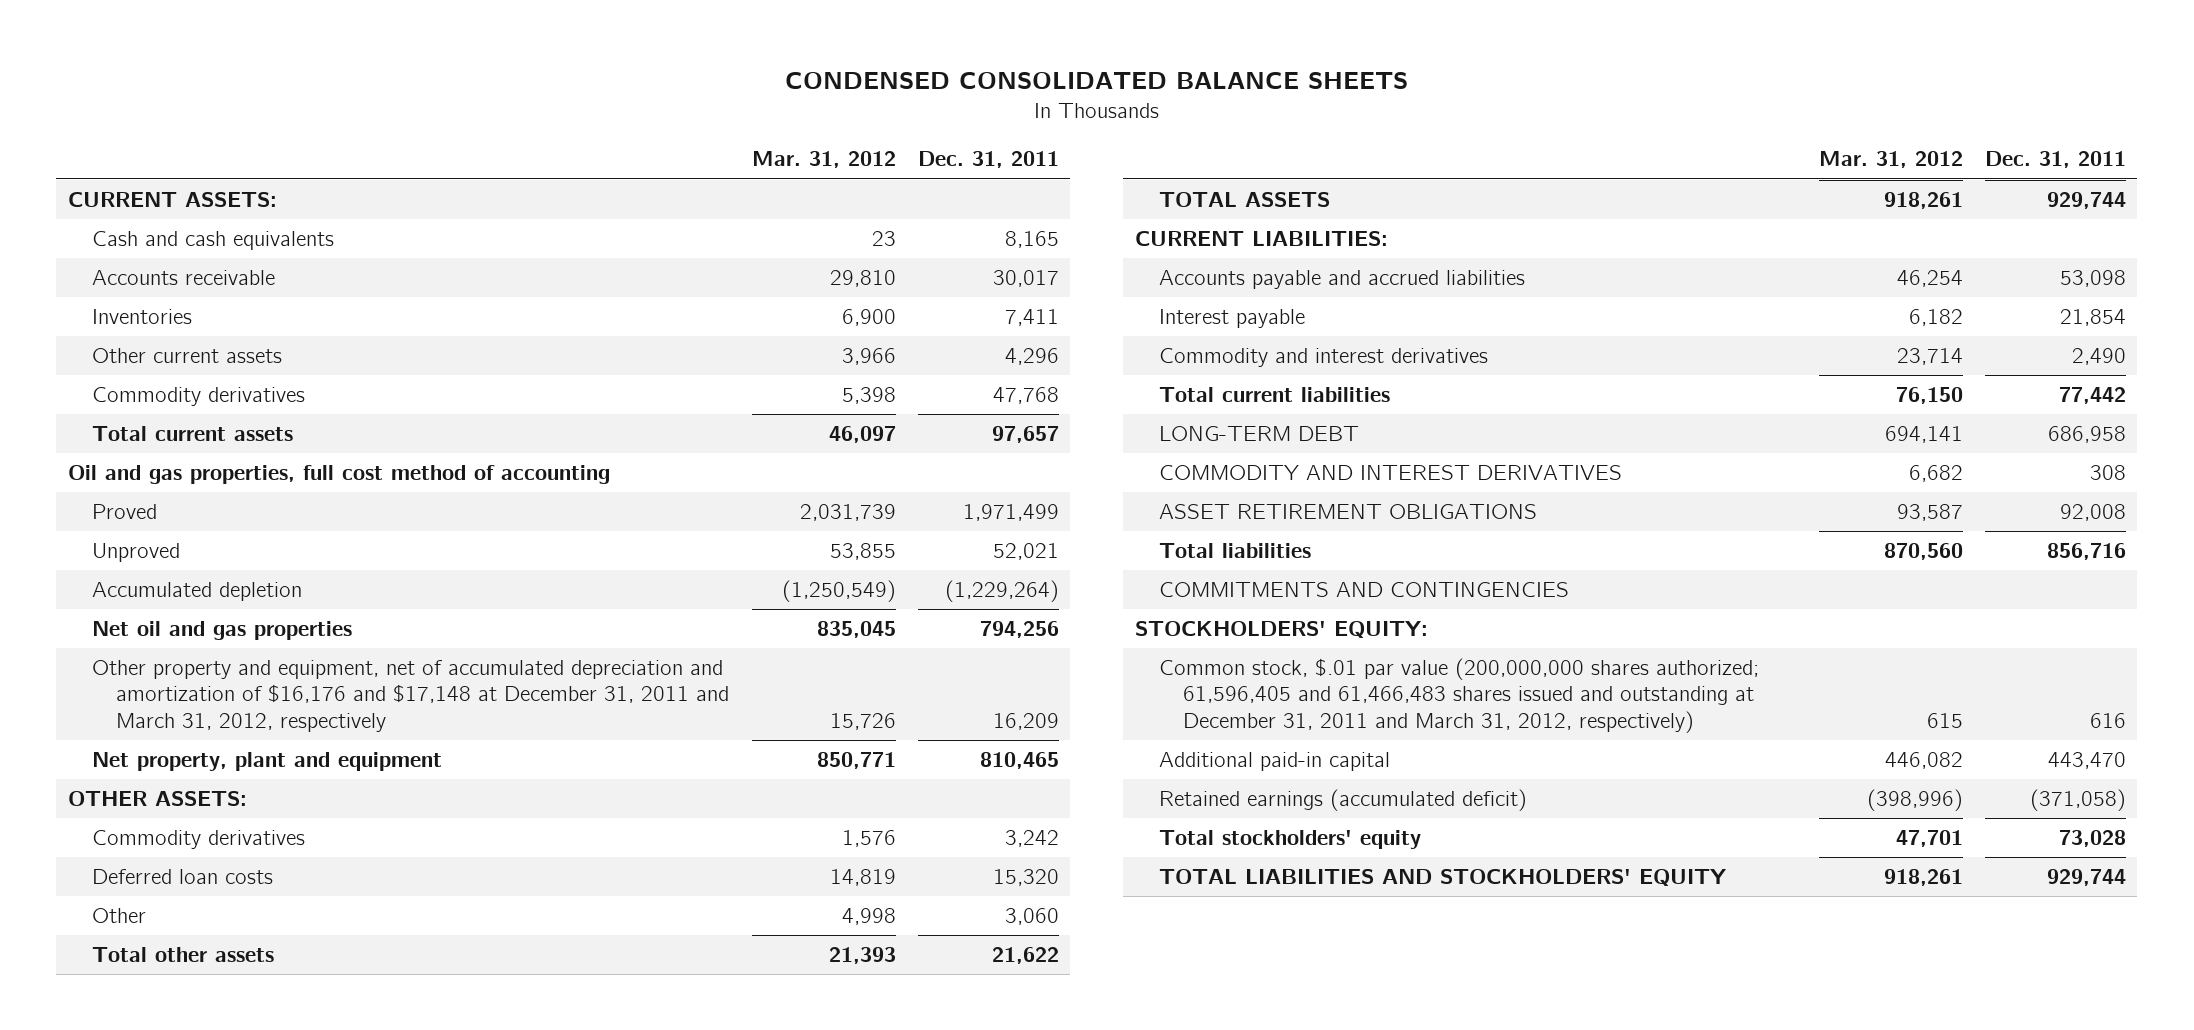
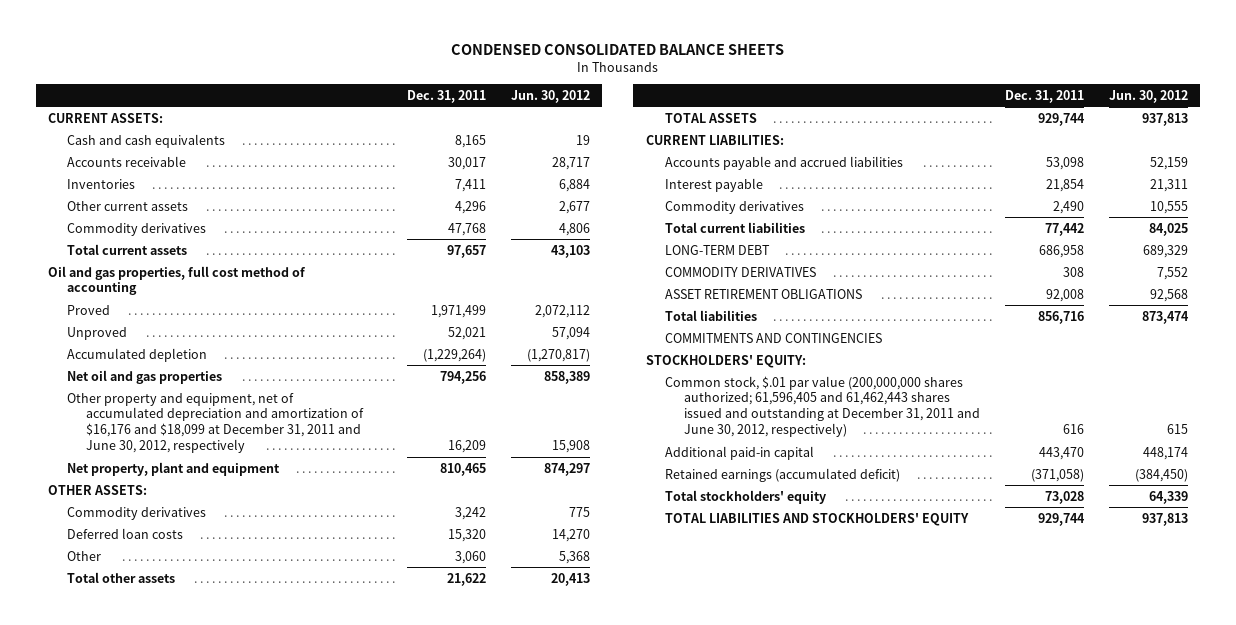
[751,151,896,169] Mar. 31, 2012 -> none
none -> [510,89,590,103] Jun. 30, 2012
[91,659,730,732] Other property and equipment, net of accumulated depreciation and amortization of $16,176 and $17,148 at December 31, 2011 and March 31, 2012, respectively -> [67,392,365,454] Other property and equipment, net of accumulated depreciation and amortization of $16,176 and $18,099 at December 31, 2011 and June 30, 2012, respectively
[1158,347,1488,367] Commodity and interest derivatives -> [664,200,804,214] Commodity derivatives
[1158,464,1622,480] COMMODITY AND INTEREST DERIVATIVES -> [664,266,816,277] COMMODITY DERIVATIVES
[1158,657,1759,733] Common stock, $.01 par value (200,000,000 shares authorized; 61,596,405 and 61,466,483 shares issued and outstanding at December 31, 2011 and March 31, 2012, respectively) -> [664,375,980,438] Common stock, $.01 par value (200,000,000 shares authorized; 61,596,405 and 61,462,443 shares issued and outstanding at December 31, 2011 and June 30, 2012, respectively)

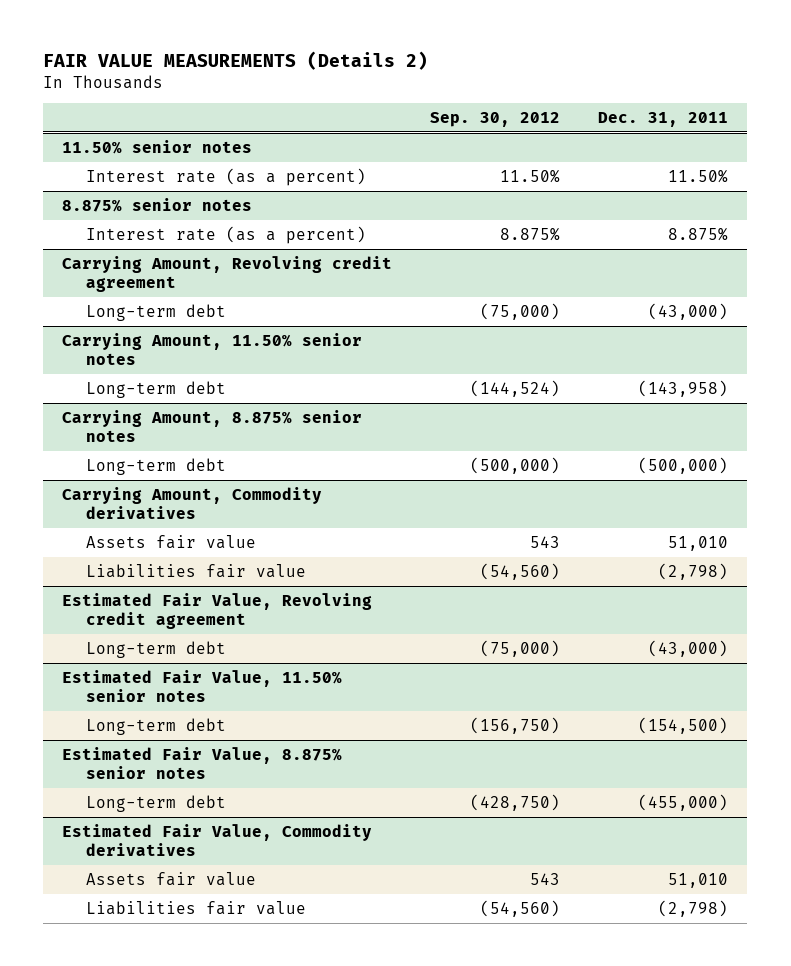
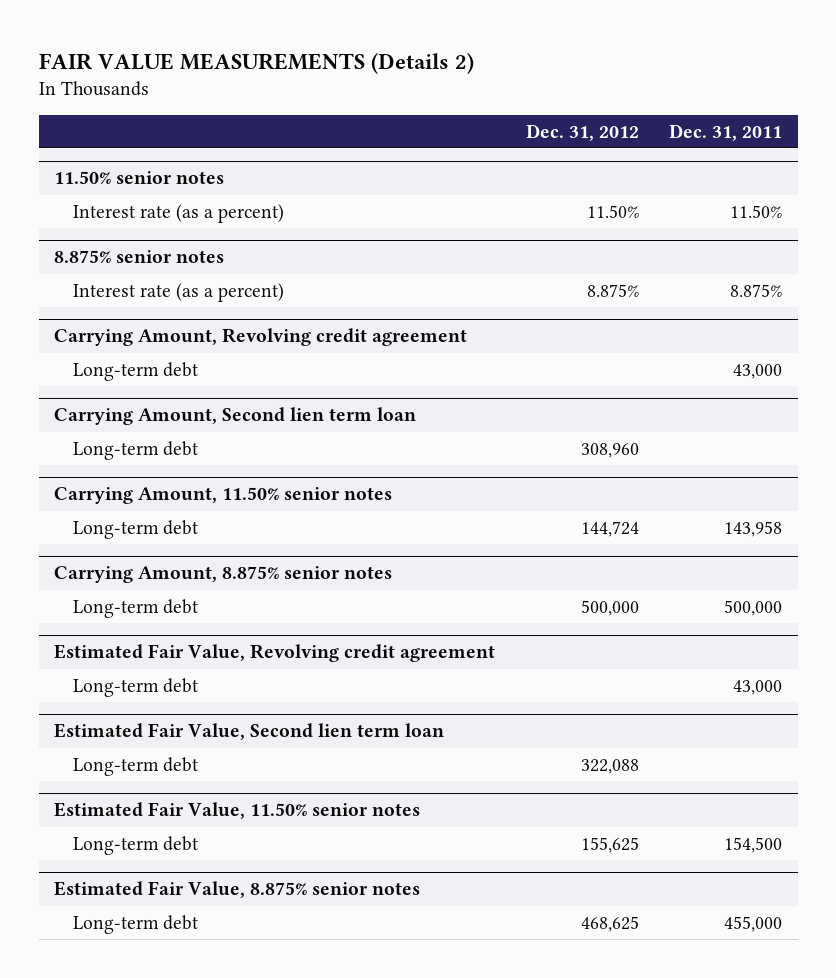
[430,111,561,127] Sep. 30, 2012 -> none
none -> [525,123,639,141] Dec. 31, 2012
[648,302,729,320] (43,000) -> [733,363,783,379] 43,000
none -> [54,407,417,426] Carrying Amount, Second lien term loan
none -> [72,440,198,460] Long-term debt
[638,379,729,397] (143,958) -> [724,520,783,537] 143,958
[62,486,323,520] Carrying Amount, Commodity derivatives -> none
[86,534,257,549] Assets fair value -> none
[86,563,307,578] Liabilities fair value -> none
[638,456,729,474] (500,000) -> [724,599,783,616] 500,000
[648,639,729,657] (43,000) -> [733,679,783,695] 43,000
none -> [54,723,445,741] Estimated Fair Value, Second lien term loan
none -> [72,756,198,776] Long-term debt
[638,716,729,734] (154,500) -> [724,836,783,853] 154,500
[62,823,373,857] Estimated Fair Value, Commodity derivatives -> none
[86,871,257,886] Assets fair value -> none
[86,900,307,915] Liabilities fair value -> none
[638,793,729,811] (455,000) -> [724,915,783,932] 455,000

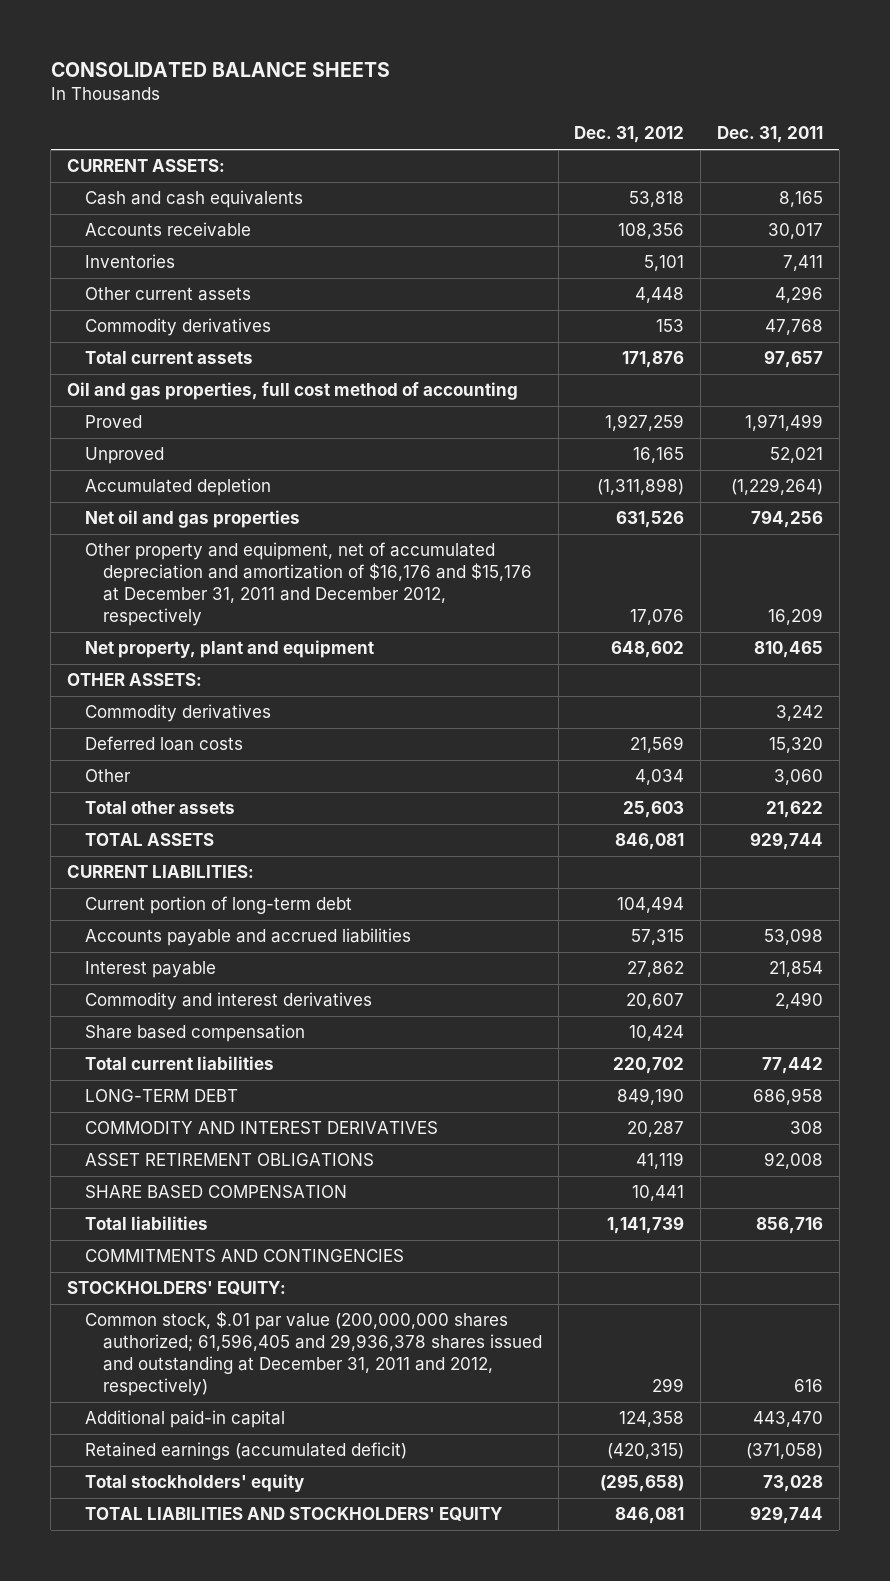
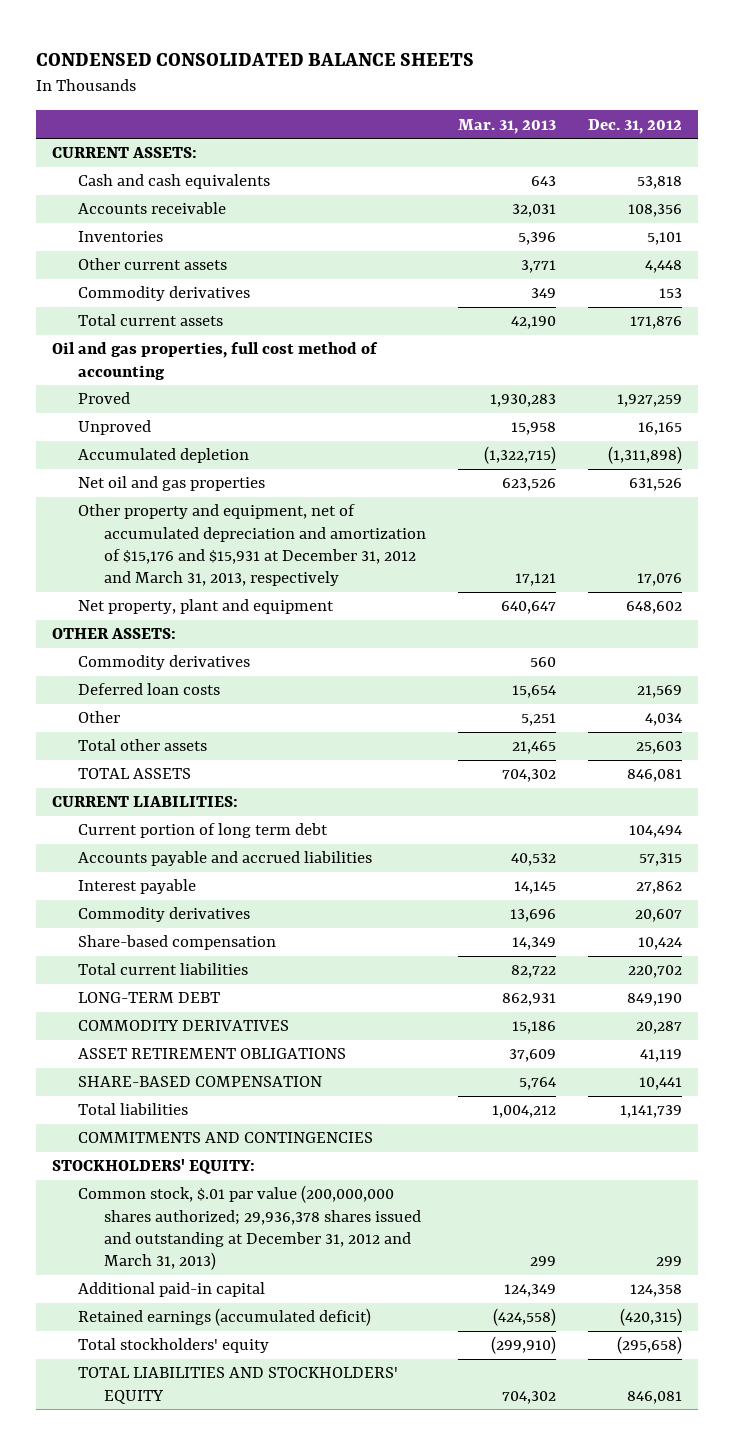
[50,62,390,78] CONSOLIDATED BALANCE SHEETS -> [36,52,475,66] CONDENSED CONSOLIDATED BALANCE SHEETS
[716,126,823,144] Dec. 31, 2011 -> none
none -> [458,118,557,134] Mar. 31, 2013
[85,542,532,626] Other property and equipment, net of accumulated depreciation and amortization of $16,176 and $15,176 at December 31, 2011 and December 2012, respectively -> [78,504,427,587] Other property and equipment, net of accumulated depreciation and amortization of $15,176 and $15,931 at December 31, 2012 and March 31, 2013, respectively
[85,896,353,915] Current portion of long-term debt -> [78,823,329,839] Current portion of long term debt
[85,992,373,1011] Commodity and interest derivatives -> [78,907,251,923] Commodity derivatives
[85,1024,306,1043] Share based compensation -> [78,935,277,951] Share-based compensation
[85,1121,439,1135] COMMODITY AND INTEREST DERIVATIVES -> [78,1020,290,1032] COMMODITY DERIVATIVES
[85,1185,348,1199] SHARE BASED COMPENSATION -> [78,1076,323,1088] SHARE-BASED COMPENSATION
[85,1311,542,1396] Common stock, $.01 par value (200,000,000 shares authorized; 61,596,405 and 29,936,378 shares issued and outstanding at December 31, 2011 and 2012, respectively) -> [78,1185,422,1271] Common stock, $.01 par value (200,000,000 shares authorized; 29,936,378 shares issued and outstanding at December 31, 2012 and March 31, 2013)

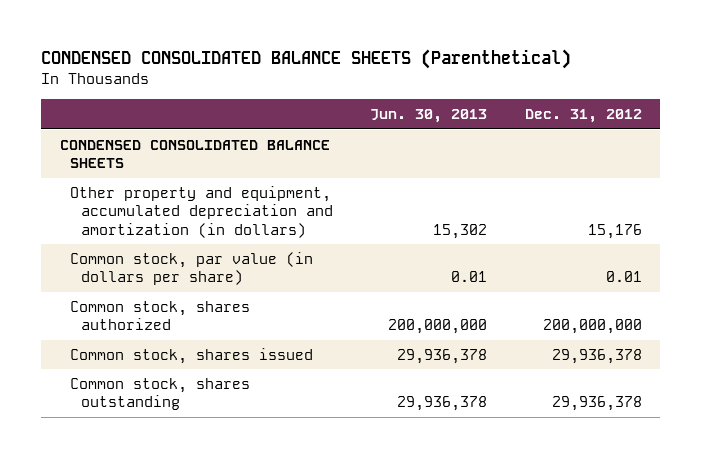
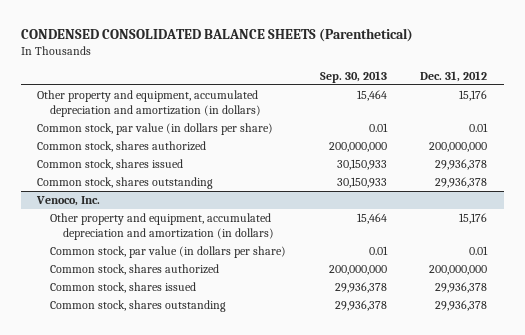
[370,109,488,124] Jun. 30, 2013 -> none
none -> [319,70,387,83] Sep. 30, 2013
[59,139,330,169] CONDENSED CONSOLIDATED BALANCE SHEETS -> none
none -> [36,196,101,207] Venoco, Inc.
none -> [50,213,275,241] Other property and equipment, accumulated depreciation and amortization (in dollars)
none -> [50,246,287,259] Common stock, par value (in dollars per share)
none -> [50,264,220,276] Common stock, shares authorized
none -> [50,282,197,294] Common stock, shares issued
none -> [50,300,227,313] Common stock, shares outstanding

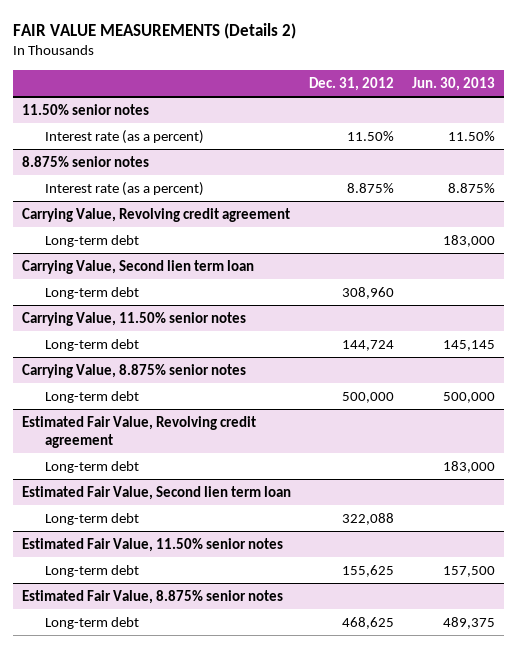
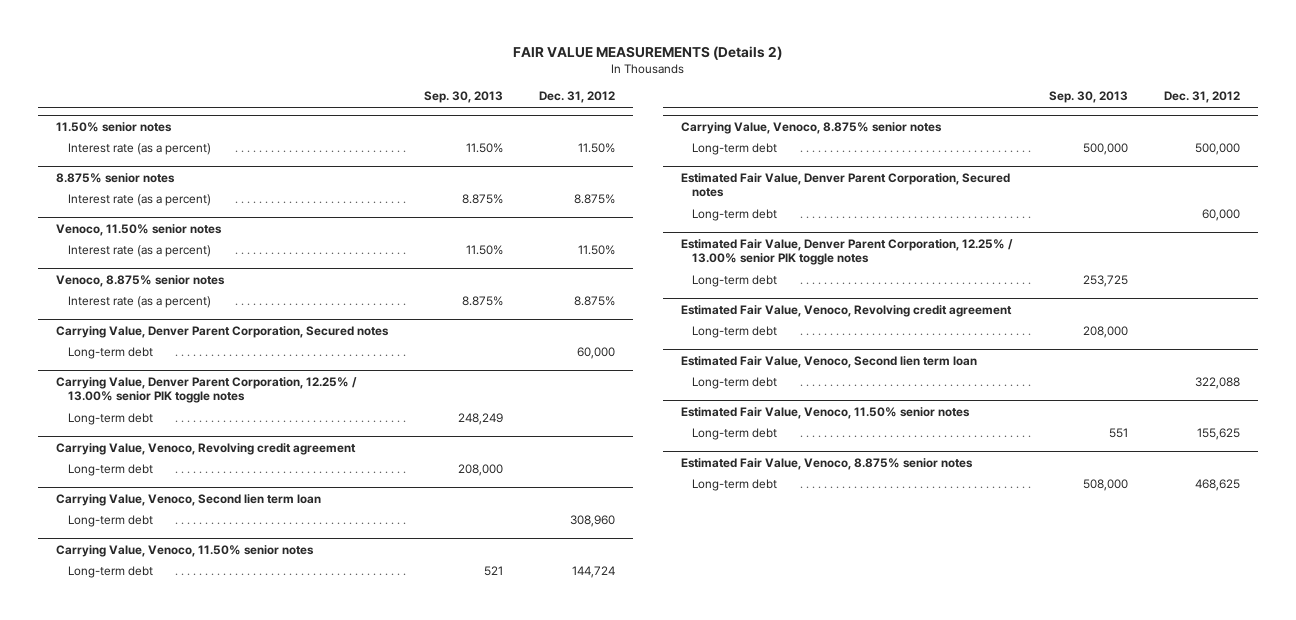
[412,76,496,91] Jun. 30, 2013 -> none
none -> [423,91,503,104] Sep. 30, 2013
[22,207,291,222] Carrying Value, Revolving credit agreement -> none
none -> [55,223,222,236] Venoco, 11.50% senior notes
none -> [67,245,211,258] Interest rate (as a percent)
none -> [55,274,225,287] Venoco, 8.875% senior notes
none -> [67,296,211,309] Interest rate (as a percent)
none -> [55,325,389,338] Carrying Value, Denver Parent Corporation, Secured notes
none -> [67,347,153,360] Long-term debt
none -> [55,376,357,404] Carrying Value, Denver Parent Corporation, 12.25% / 13.00% senior PIK toggle notes
none -> [55,442,356,455] Carrying Value, Venoco, Revolving credit agreement
none -> [67,464,153,477] Long-term debt
[22,259,255,274] Carrying Value, Second lien term loan -> [55,493,321,506] Carrying Value, Venoco, Second lien term loan
[22,311,247,326] Carrying Value, 11.50% senior notes -> [55,544,314,557] Carrying Value, Venoco, 11.50% senior notes
[22,363,247,378] Carrying Value, 8.875% senior notes -> [680,121,942,134] Carrying Value, Venoco, 8.875% senior notes
[22,415,257,448] Estimated Fair Value, Revolving credit agreement -> none
none -> [680,172,1010,198] Estimated Fair Value, Denver Parent Corporation, Secured notes
none -> [692,209,778,222] Long-term debt
none -> [680,238,1013,266] Estimated Fair Value, Denver Parent Corporation, 12.25% / 13.00% senior PIK toggle notes
none -> [680,304,1012,317] Estimated Fair Value, Venoco, Revolving credit agreement
none -> [692,326,778,339] Long-term debt
[22,485,292,500] Estimated Fair Value, Second lien term loan -> [680,355,977,368] Estimated Fair Value, Venoco, Second lien term loan
[22,537,284,552] Estimated Fair Value, 11.50% senior notes -> [680,406,970,419] Estimated Fair Value, Venoco, 11.50% senior notes
[22,589,284,604] Estimated Fair Value, 8.875% senior notes -> [680,457,973,470] Estimated Fair Value, Venoco, 8.875% senior notes

